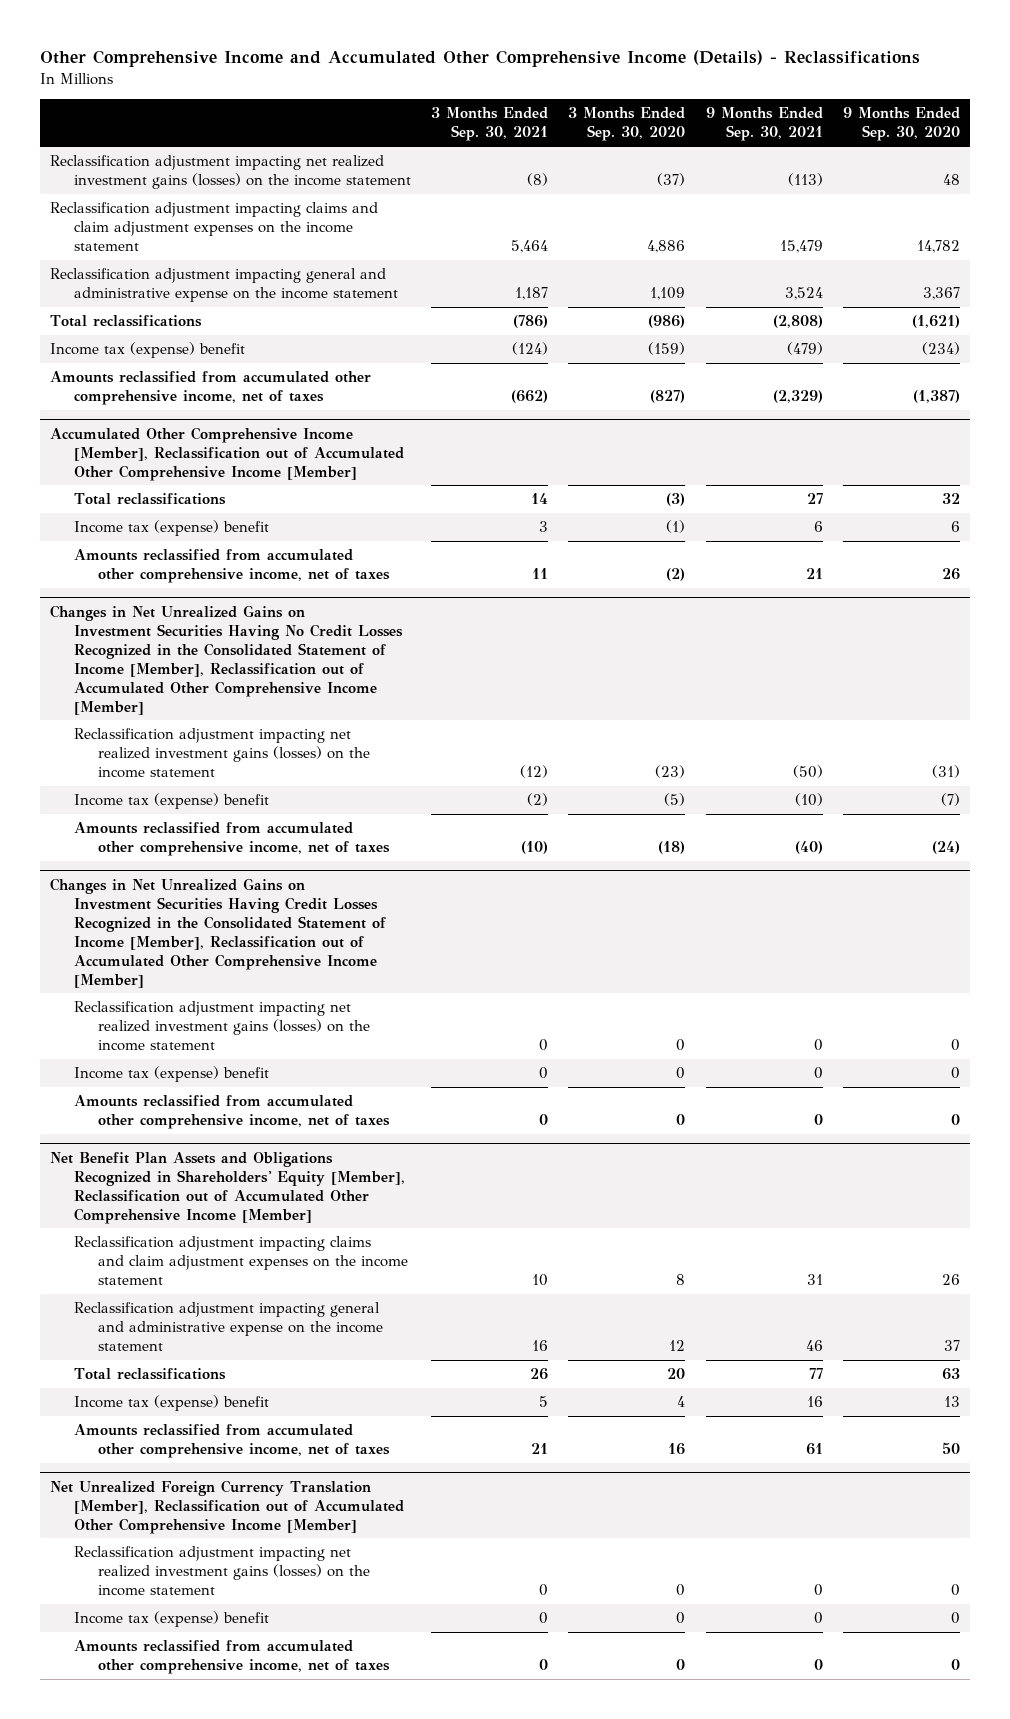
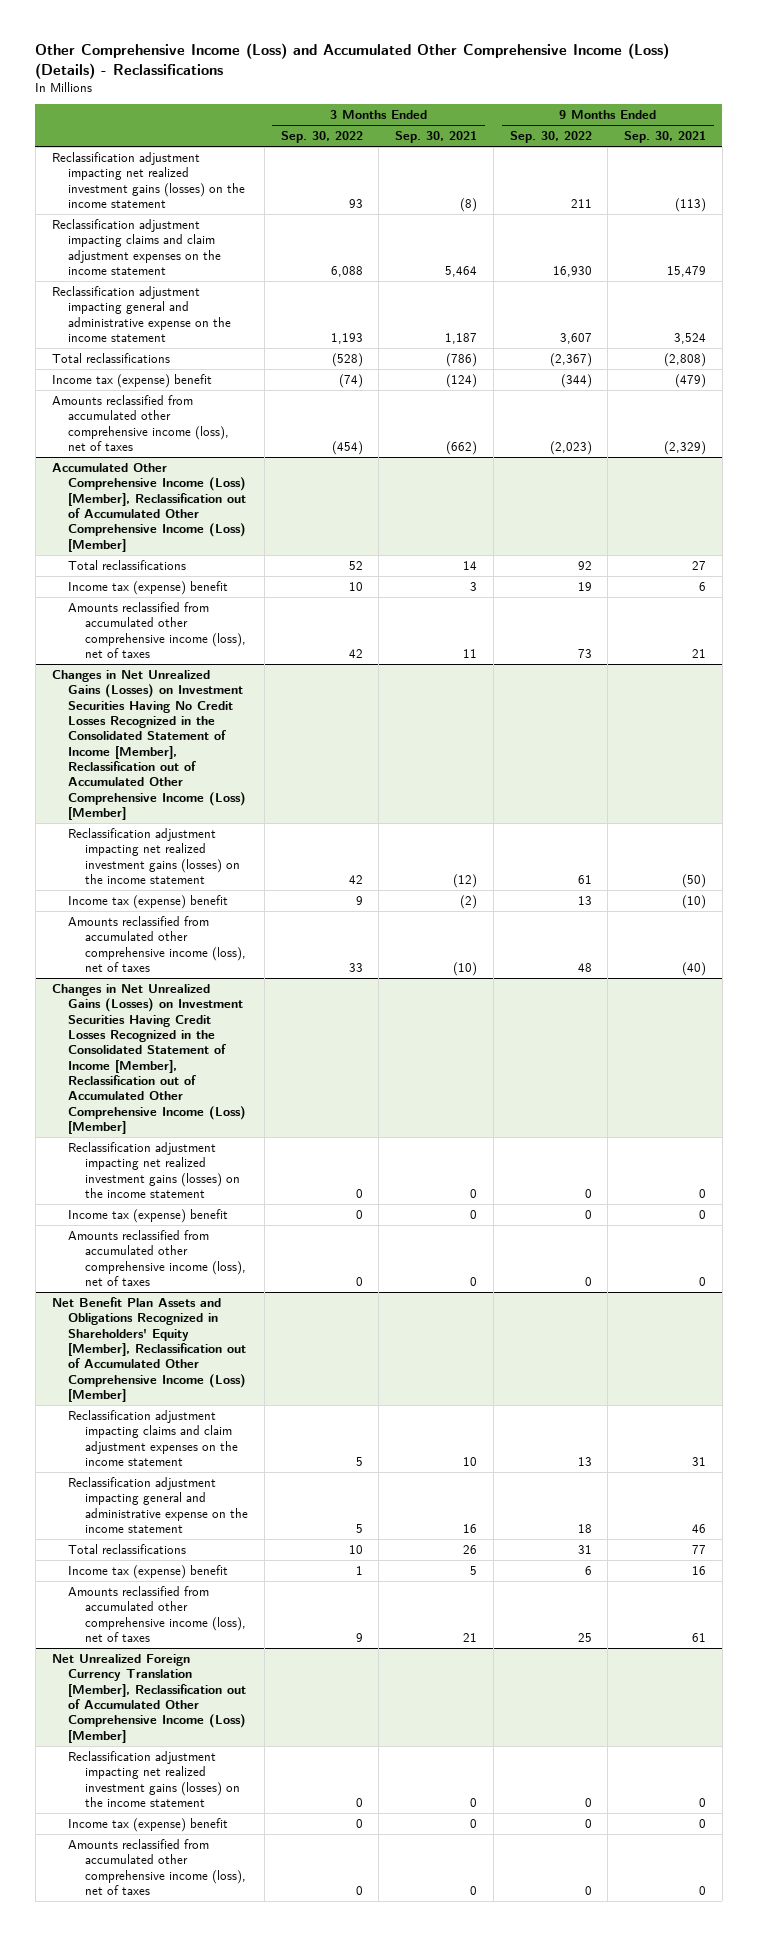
[39,50,920,68] Other Comprehensive Income and Accumulated Other Comprehensive Income (Details) - Reclassifications -> [35,43,670,79] Other Comprehensive Income (Loss) and Accumulated Other Comprehensive Income (Loss) (Details) - Reclassifications
[568,107,686,142] 3 Months Ended Sep. 30, 2020 -> none
[842,107,960,142] 9 Months Ended Sep. 30, 2020 -> none
none -> [280,131,363,144] Sep. 30, 2022
none -> [509,131,592,144] Sep. 30, 2022
[49,371,371,406] Amounts reclassified from accumulated other comprehensive income, net of taxes -> [51,394,230,451] Amounts reclassified from accumulated other comprehensive income (loss), net of taxes
[49,426,404,481] Accumulated Other Comprehensive Income [Member], Reclassification out of Accumulated Other Comprehensive Income [Member] -> [51,462,247,552] Accumulated Other Comprehensive Income (Loss) [Member], Reclassification out of Accumulated Other Comprehensive Income (Loss) [Member]
[73,549,390,584] Amounts reclassified from accumulated other comprehensive income, net of taxes -> [68,601,247,658] Amounts reclassified from accumulated other comprehensive income (loss), net of taxes
[49,604,403,715] Changes in Net Unrealized Gains on Investment Securities Having No Credit Losses Recognized in the Consolidated Statement of Income [Member], Reclassification out of Accumulated Other Comprehensive Income [Member] -> [51,669,247,821] Changes in Net Unrealized Gains (Losses) on Investment Securities Having No Credit Losses Recognized in the Consolidated Statement of Income [Member], Reclassification out of Accumulated Other Comprehensive Income (Loss) [Member]
[73,822,390,857] Amounts reclassified from accumulated other comprehensive income, net of taxes -> [68,915,247,972] Amounts reclassified from accumulated other comprehensive income (loss), net of taxes
[49,877,386,988] Changes in Net Unrealized Gains on Investment Securities Having Credit Losses Recognized in the Consolidated Statement of Income [Member], Reclassification out of Accumulated Other Comprehensive Income [Member] -> [51,983,247,1135] Changes in Net Unrealized Gains (Losses) on Investment Securities Having Credit Losses Recognized in the Consolidated Statement of Income [Member], Reclassification out of Accumulated Other Comprehensive Income (Loss) [Member]
[73,1095,390,1130] Amounts reclassified from accumulated other comprehensive income, net of taxes -> [68,1229,247,1286] Amounts reclassified from accumulated other comprehensive income (loss), net of taxes
[49,1151,405,1224] Net Benefit Plan Assets and Obligations Recognized in Shareholders' Equity [Member], Reclassification out of Accumulated Other Comprehensive Income [Member] -> [51,1296,247,1403] Net Benefit Plan Assets and Obligations Recognized in Shareholders' Equity [Member], Reclassification out of Accumulated Other Comprehensive Income (Loss) [Member]
[73,1424,390,1459] Amounts reclassified from accumulated other comprehensive income, net of taxes -> [68,1585,247,1642] Amounts reclassified from accumulated other comprehensive income (loss), net of taxes
[49,1479,404,1534] Net Unrealized Foreign Currency Translation [Member], Reclassification out of Accumulated Other Comprehensive Income [Member] -> [51,1653,247,1743] Net Unrealized Foreign Currency Translation [Member], Reclassification out of Accumulated Other Comprehensive Income (Loss) [Member]
[73,1640,390,1675] Amounts reclassified from accumulated other comprehensive income, net of taxes -> [68,1838,247,1895] Amounts reclassified from accumulated other comprehensive income (loss), net of taxes

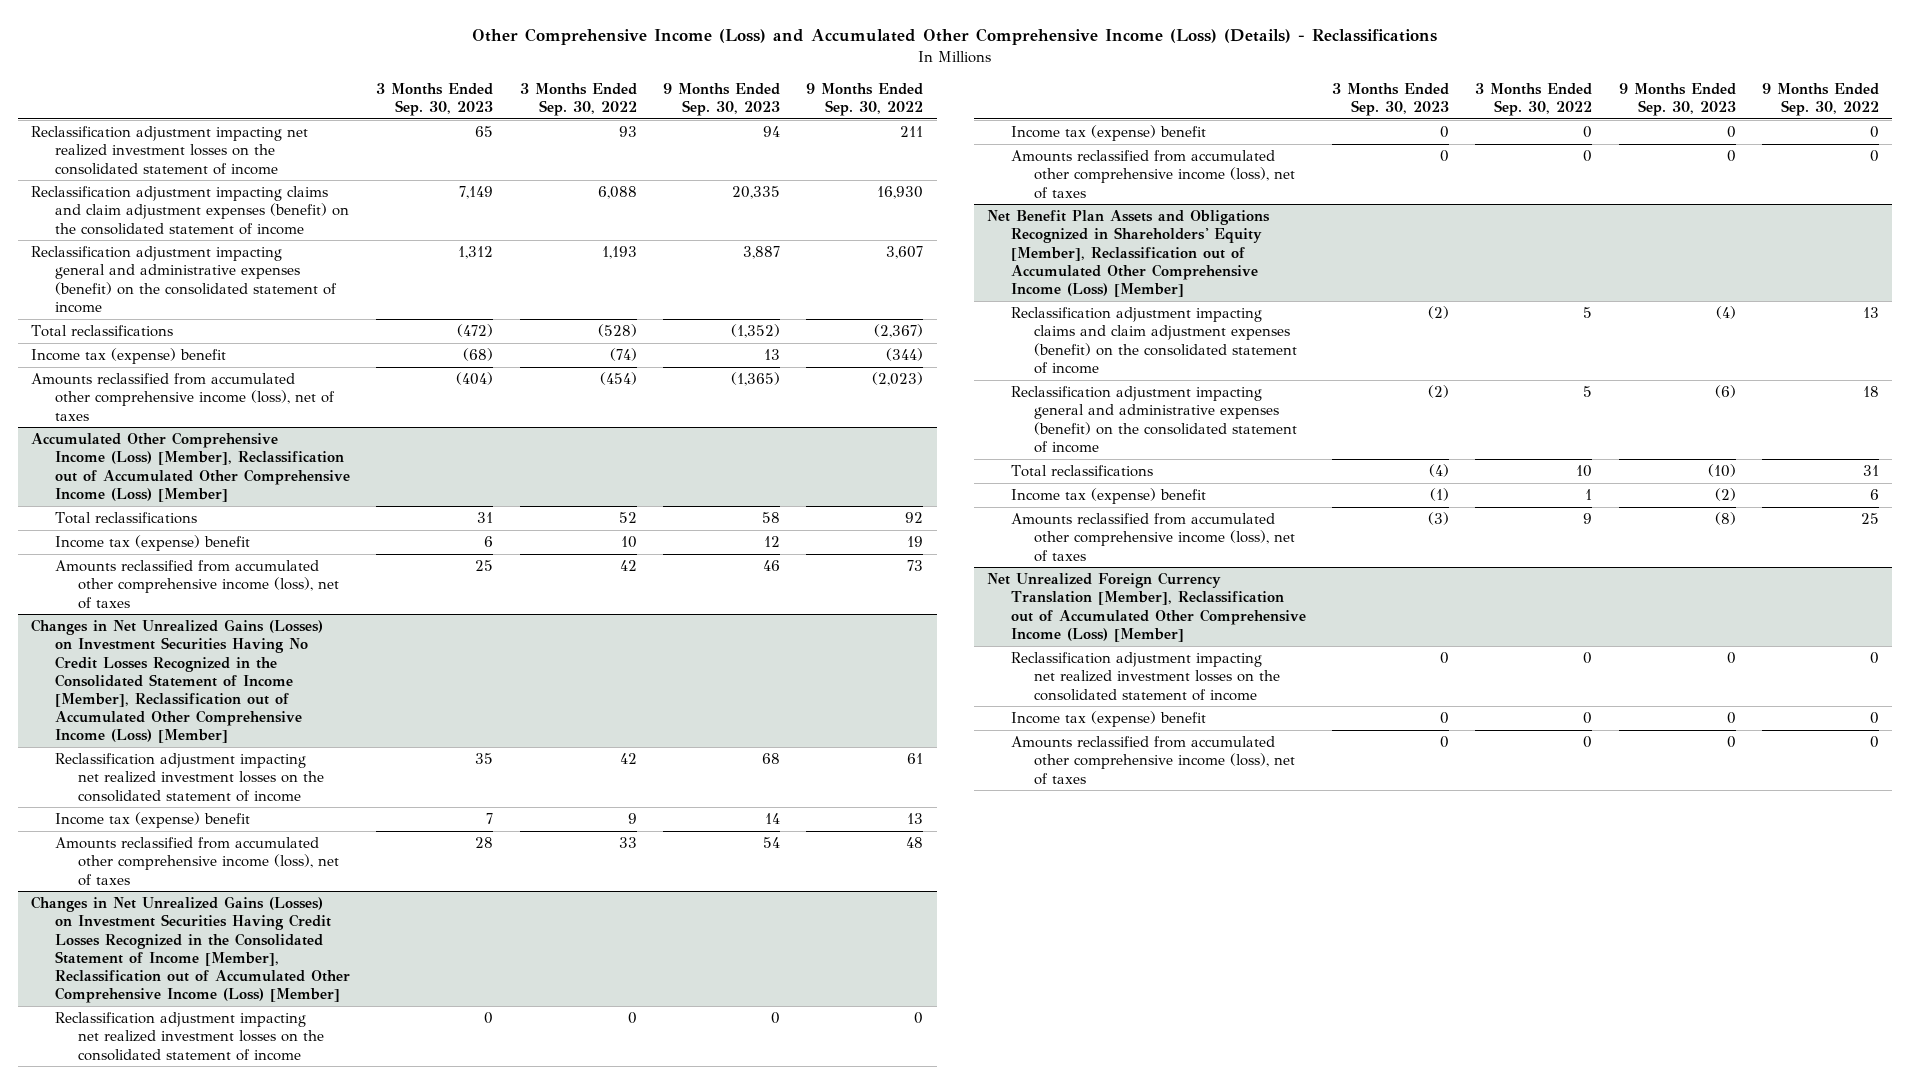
[395,131,478,144] Sep. 30, 2021 -> none
[624,131,707,144] Sep. 30, 2021 -> none
none -> [376,82,494,116] 3 Months Ended Sep. 30, 2023
none -> [663,82,781,116] 9 Months Ended Sep. 30, 2023
[51,151,246,208] Reclassification adjustment impacting net realized investment gains (losses) on the income statement -> [31,126,309,175] Reclassification adjustment impacting net realized investment losses on the consolidated statement of income
[51,218,222,275] Reclassification adjustment impacting claims and claim adjustment expenses on the income statement -> [31,186,349,235] Reclassification adjustment impacting claims and claim adjustment expenses (benefit) on the consolidated statement of income
[51,285,232,342] Reclassification adjustment impacting general and administrative expense on the income statement -> [31,246,337,313] Reclassification adjustment impacting general and administrative expenses (benefit) on the consolidated statement of income
[68,827,241,884] Reclassification adjustment impacting net realized investment gains (losses) on the income statement -> [54,753,325,802] Reclassification adjustment impacting net realized investment losses on the consolidated statement of income
[68,1141,241,1198] Reclassification adjustment impacting net realized investment gains (losses) on the income statement -> [54,1012,325,1061] Reclassification adjustment impacting net realized investment losses on the consolidated statement of income
[68,1409,239,1466] Reclassification adjustment impacting claims and claim adjustment expenses on the income statement -> [1010,307,1298,374] Reclassification adjustment impacting claims and claim adjustment expenses (benefit) on the consolidated statement of income
[68,1476,249,1533] Reclassification adjustment impacting general and administrative expense on the income statement -> [1010,386,1298,453] Reclassification adjustment impacting general and administrative expenses (benefit) on the consolidated statement of income
[68,1750,241,1807] Reclassification adjustment impacting net realized investment gains (losses) on the income statement -> [1010,652,1281,701] Reclassification adjustment impacting net realized investment losses on the consolidated statement of income

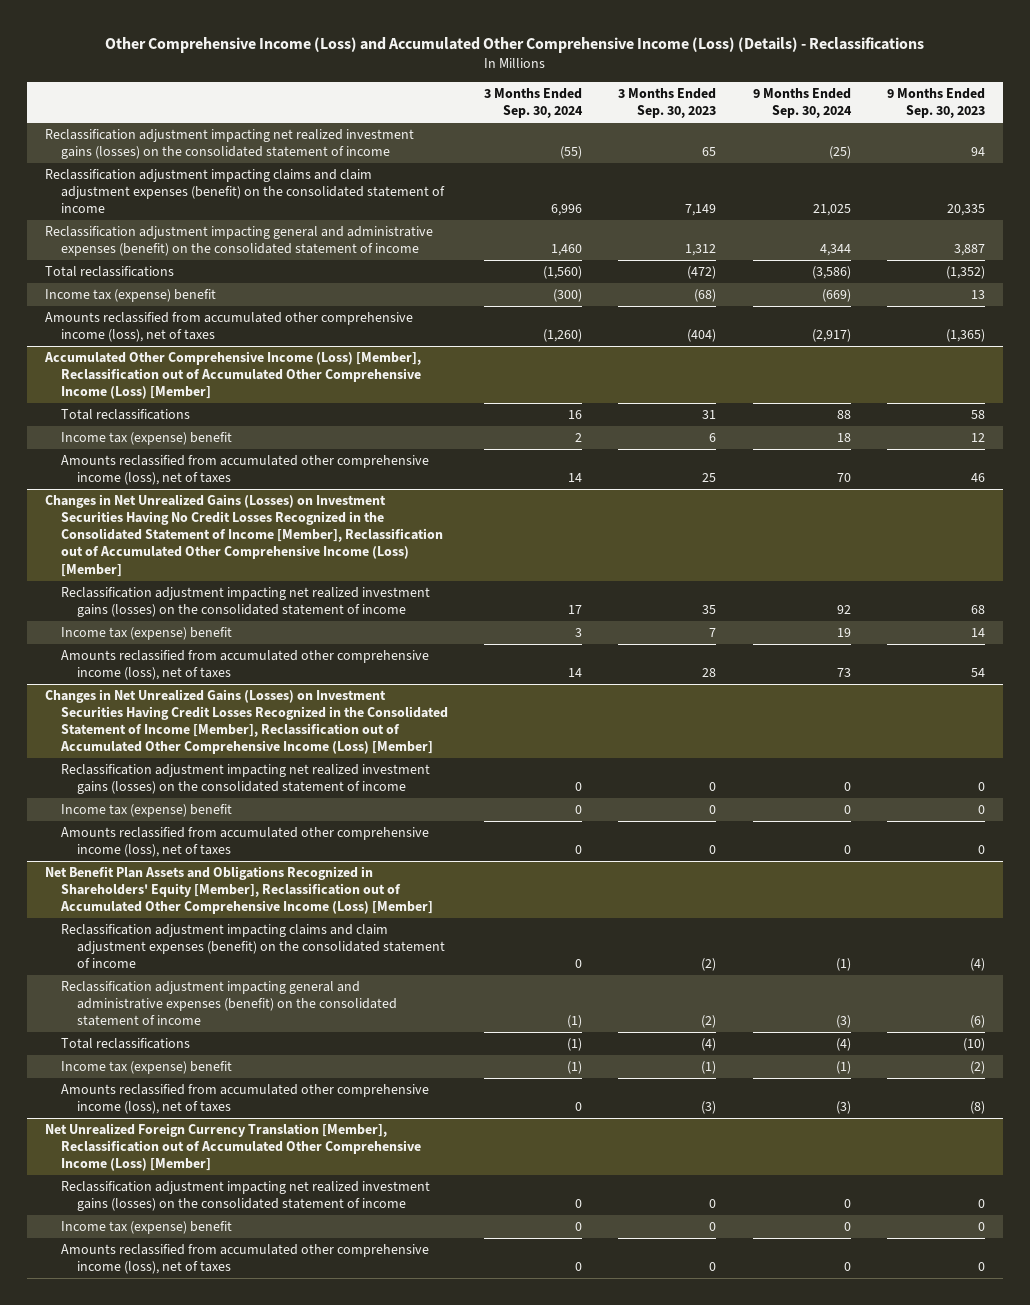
[519,82,637,116] 3 Months Ended Sep. 30, 2022 -> none
[806,82,924,116] 9 Months Ended Sep. 30, 2022 -> none
none -> [484,88,584,119] 3 Months Ended Sep. 30, 2024
none -> [752,88,852,119] 9 Months Ended Sep. 30, 2024
[31,126,309,175] Reclassification adjustment impacting net realized investment losses on the consolidated statement of income -> [45,129,415,160] Reclassification adjustment impacting net realized investment gains (losses) on the consolidated statement of income
[54,753,325,802] Reclassification adjustment impacting net realized investment losses on the consolidated statement of income -> [61,587,431,618] Reclassification adjustment impacting net realized investment gains (losses) on the consolidated statement of income
[54,1012,325,1061] Reclassification adjustment impacting net realized investment losses on the consolidated statement of income -> [61,764,431,795] Reclassification adjustment impacting net realized investment gains (losses) on the consolidated statement of income
[1010,652,1281,701] Reclassification adjustment impacting net realized investment losses on the consolidated statement of income -> [61,1181,431,1212] Reclassification adjustment impacting net realized investment gains (losses) on the consolidated statement of income

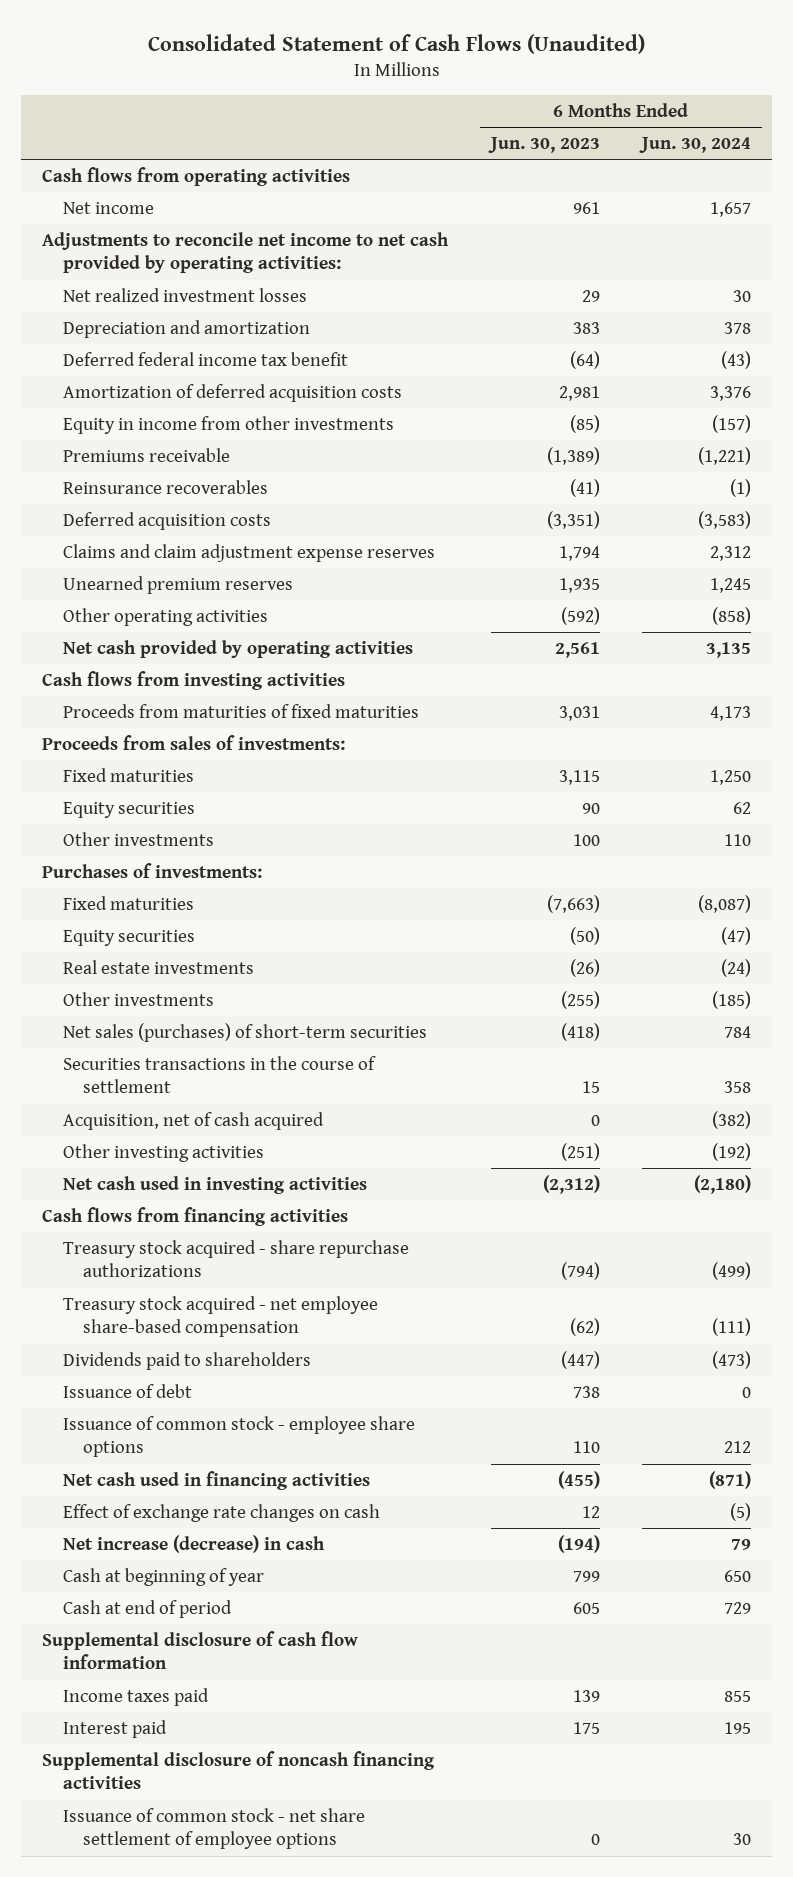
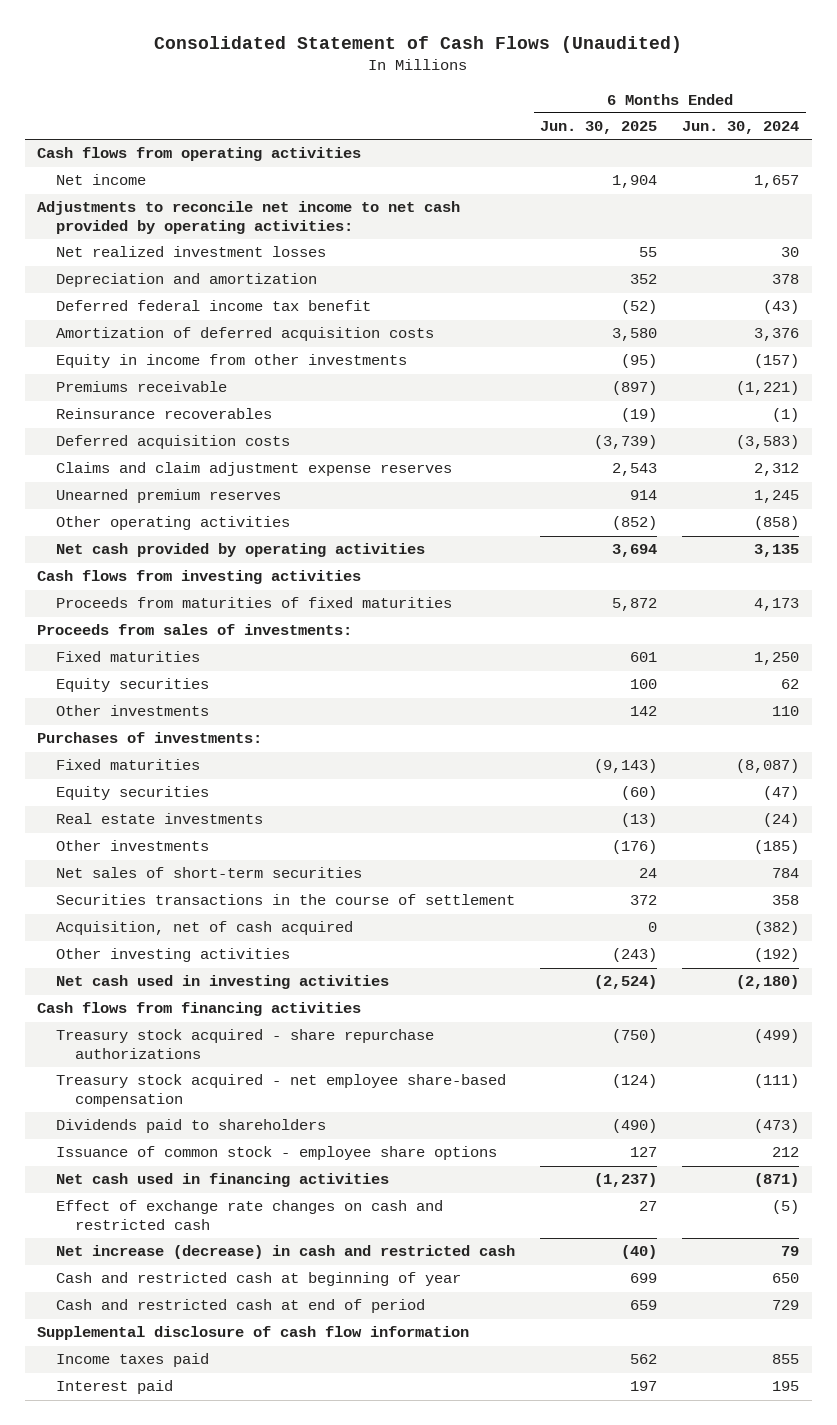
[487,137,600,154] Jun. 30, 2023 -> none
none -> [540,121,658,135] Jun. 30, 2025
[62,1022,427,1042] Net sales (purchases) of short-term securities -> [56,867,363,879] Net sales of short-term securities
[62,1383,192,1398] Issuance of debt -> none
[62,1503,380,1522] Effect of exchange rate changes on cash -> [56,1200,444,1231] Effect of exchange rate changes on cash and restricted cash
[62,1534,325,1553] Net increase (decrease) in cash -> [56,1245,516,1260] Net increase (decrease) in cash and restricted cash
[62,1567,264,1586] Cash at beginning of year -> [56,1272,462,1287] Cash and restricted cash at beginning of year
[62,1599,232,1618] Cash at end of period -> [56,1299,426,1314] Cash and restricted cash at end of period
[42,1750,436,1790] Supplemental disclosure of noncash financing activities -> none
[62,1807,365,1850] Issuance of common stock - net share settlement of employee options -> none

